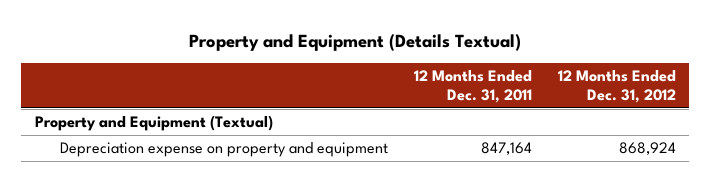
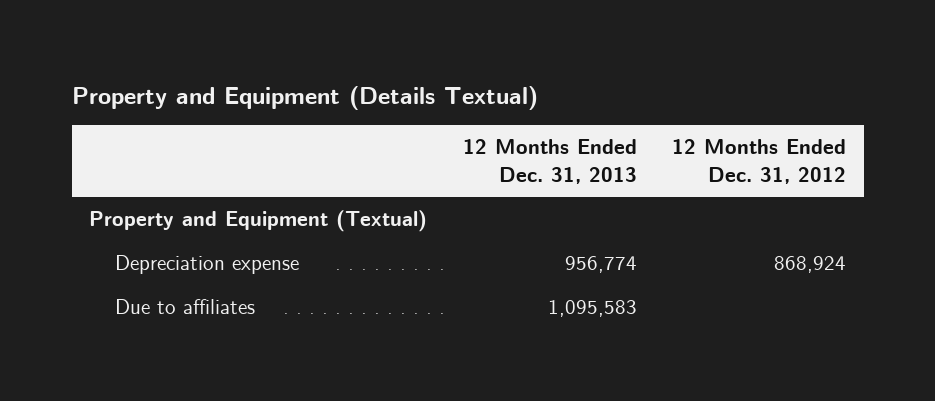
[413,70,532,103] 12 Months Ended Dec. 31, 2011 -> none
none -> [462,139,637,184] 12 Months Ended Dec. 31, 2013
[59,142,388,158] Depreciation expense on property and equipment -> [114,255,299,275] Depreciation expense
none -> [114,299,255,315] Due to affiliates

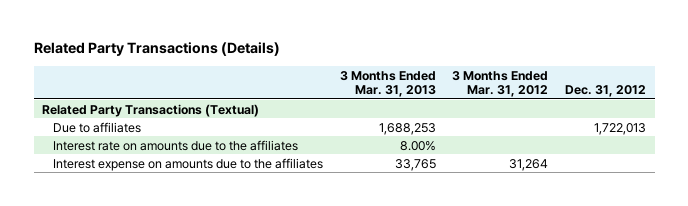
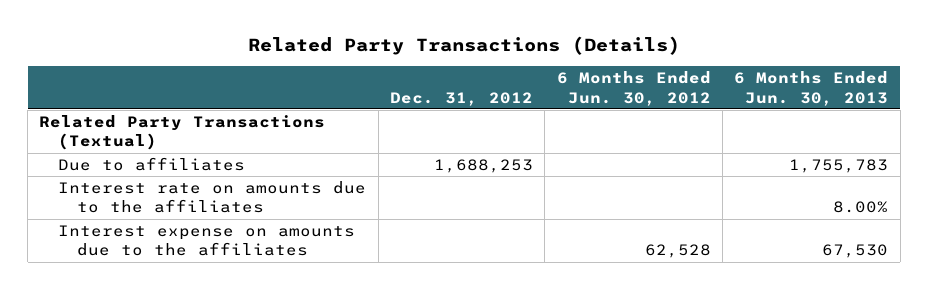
[339,70,436,98] 3 Months Ended Mar. 31, 2013 -> none
[452,70,549,98] 3 Months Ended Mar. 31, 2012 -> none
none -> [556,71,711,106] 6 Months Ended Jun. 30, 2012
none -> [734,71,889,106] 6 Months Ended Jun. 30, 2013
[594,122,647,135] 1,722,013 -> [433,158,533,173] 1,688,253

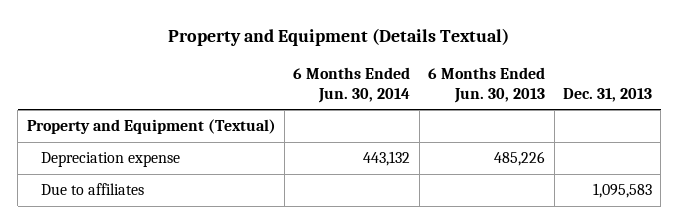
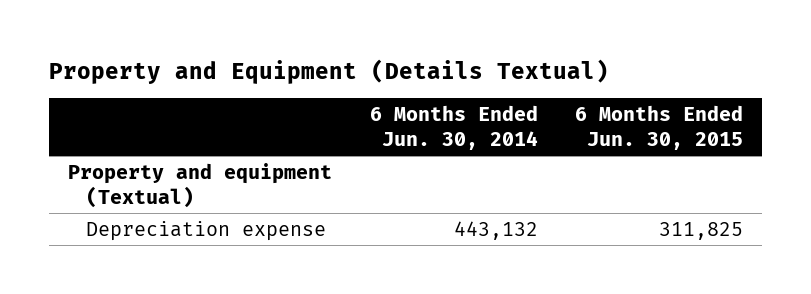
[428,67,546,103] 6 Months Ended Jun. 30, 2013 -> none
[563,87,653,102] Dec. 31, 2013 -> none
none -> [575,105,744,150] 6 Months Ended Jun. 30, 2015
[26,119,276,135] Property and Equipment (Textual) -> [67,162,332,208] Property and equipment (Textual)
[40,183,144,196] Due to affiliates -> none

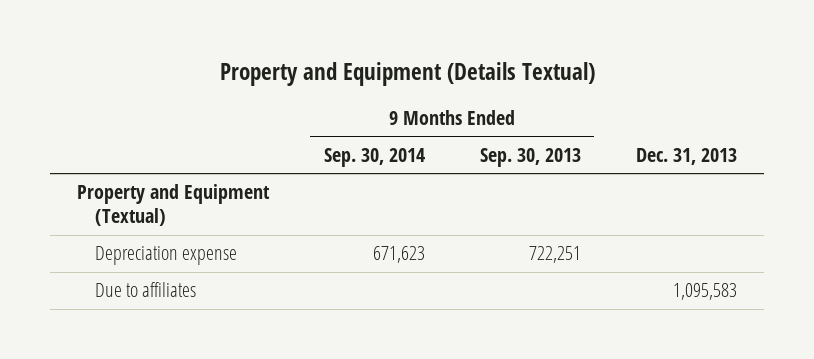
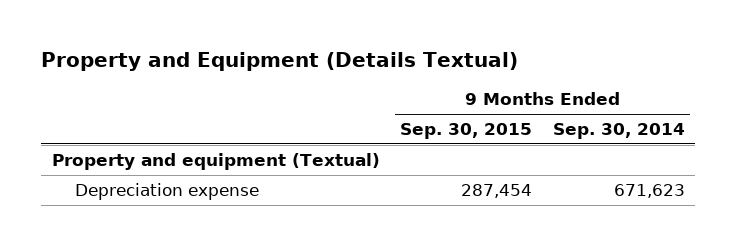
[479,147,581,167] Sep. 30, 2013 -> none
[635,147,737,165] Dec. 31, 2013 -> none
none -> [400,123,533,140] Sep. 30, 2015
[77,184,271,227] Property and Equipment (Textual) -> [51,153,380,171] Property and equipment (Textual)
[95,282,197,298] Due to affiliates -> none

